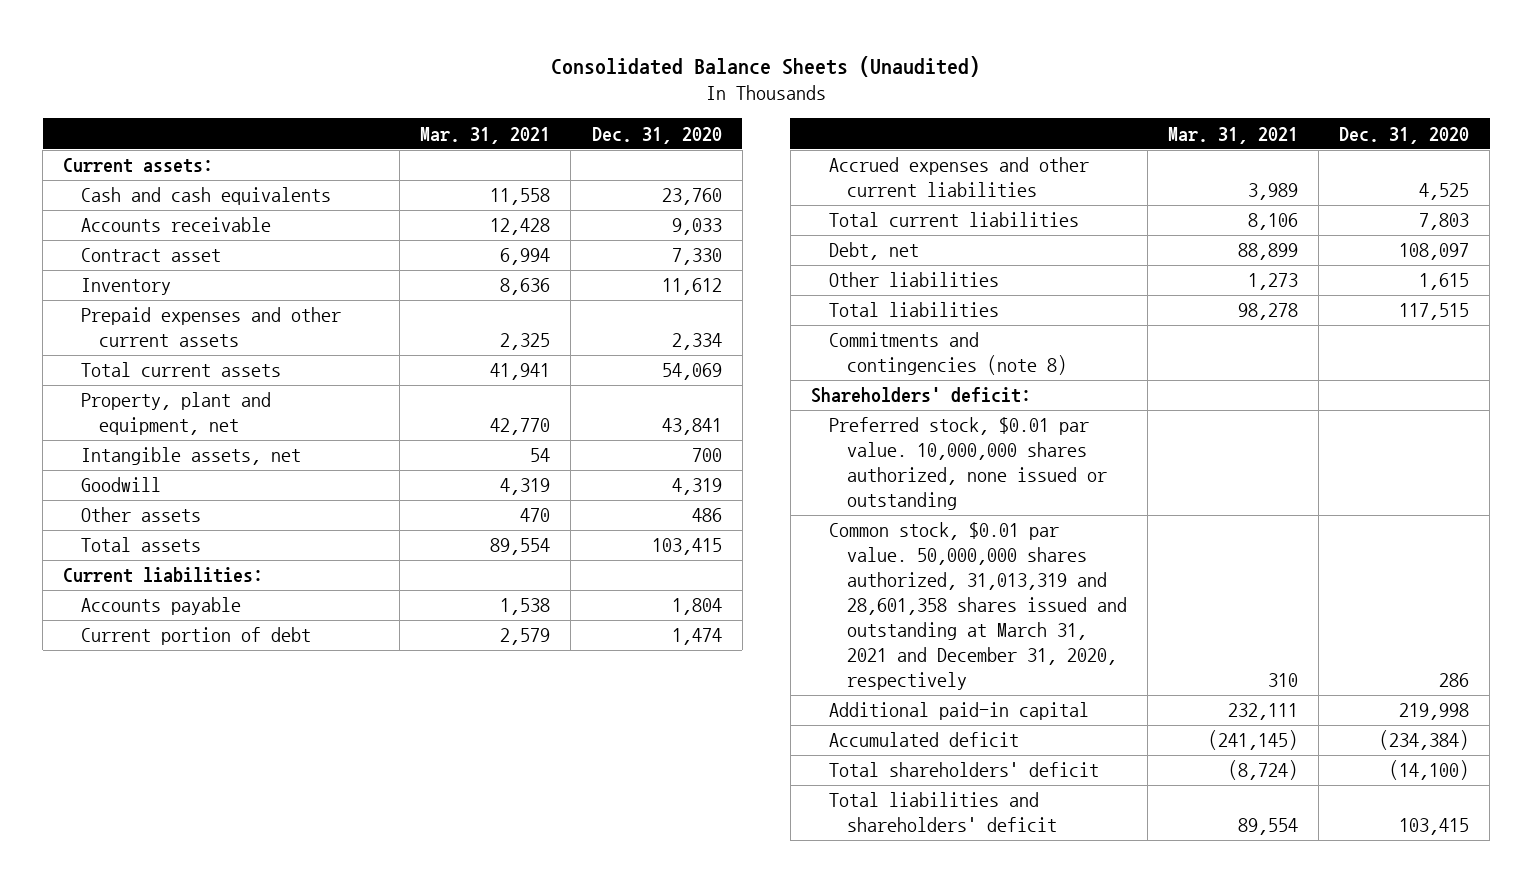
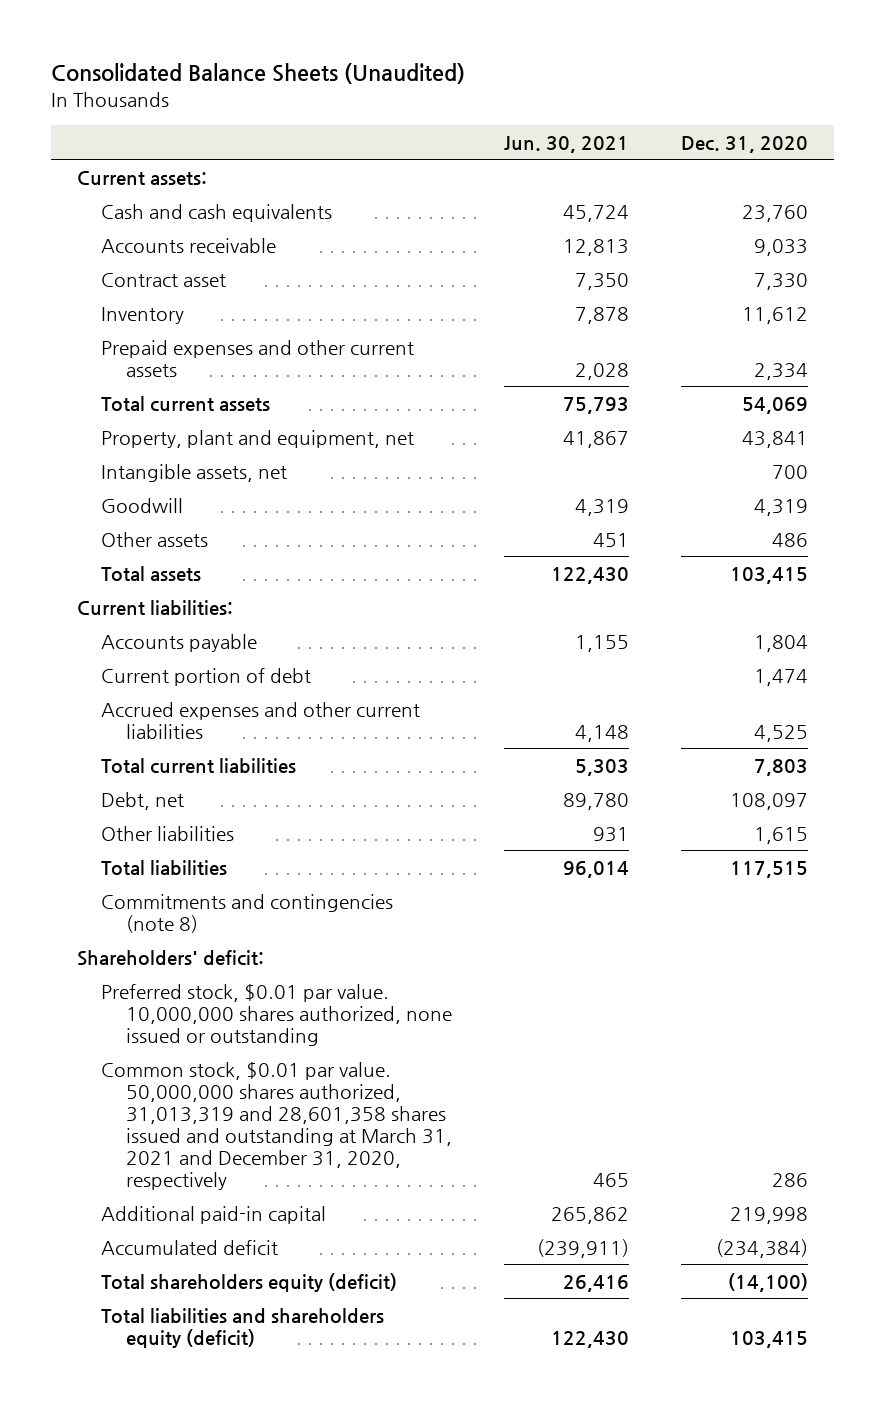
[420,126,551,144] Mar. 31, 2021 -> none
none -> [504,135,630,153] Jun. 30, 2021
[828,762,1099,778] Total shareholders' deficit -> [101,1272,398,1292] Total shareholders equity (deficit)
[828,792,1057,833] Total liabilities and shareholders' deficit -> [101,1307,385,1348] Total liabilities and shareholders equity (deficit)

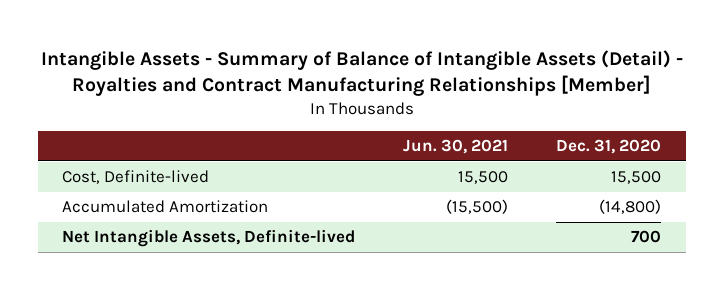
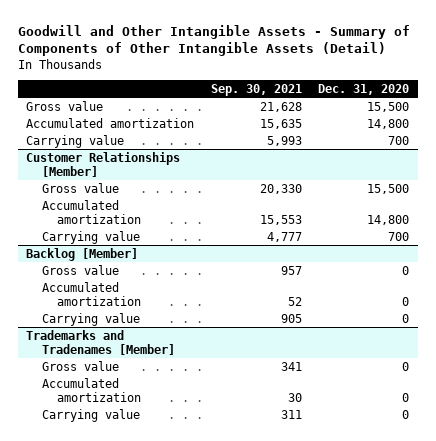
[40,49,683,96] Intangible Assets - Summary of Balance of Intangible Assets (Detail) - Royalties and Contract Manufacturing Relationships [Member] -> [18,24,411,57] Goodwill and Other Intangible Assets - Summary of Components of Other Intangible Assets (Detail)
[403,139,509,155] Jun. 30, 2021 -> none
none -> [210,83,302,96] Sep. 30, 2021
[62,170,210,185] Cost, Definite-lived -> [26,100,104,111] Gross value
[62,200,269,214] Accumulated Amortization -> [26,117,195,128] Accumulated amortization
[599,199,662,215] (14,800) -> [367,118,410,129] 14,800
[62,229,356,248] Net Intangible Assets, Definite-lived -> [26,134,125,148] Carrying value
none -> [26,151,181,177] Customer Relationships [Member]
none -> [41,182,119,193] Gross value
none -> [41,199,142,224] Accumulated amortization
none -> [41,230,140,244] Carrying value
none -> [26,247,139,261] Backlog [Member]
none -> [41,264,119,275] Gross value
none -> [41,281,142,306] Accumulated amortization
none -> [41,312,140,326] Carrying value
none -> [26,329,175,355] Trademarks and Tradenames [Member]
none -> [41,360,119,371] Gross value
none -> [41,377,142,402] Accumulated amortization
none -> [41,408,140,422] Carrying value

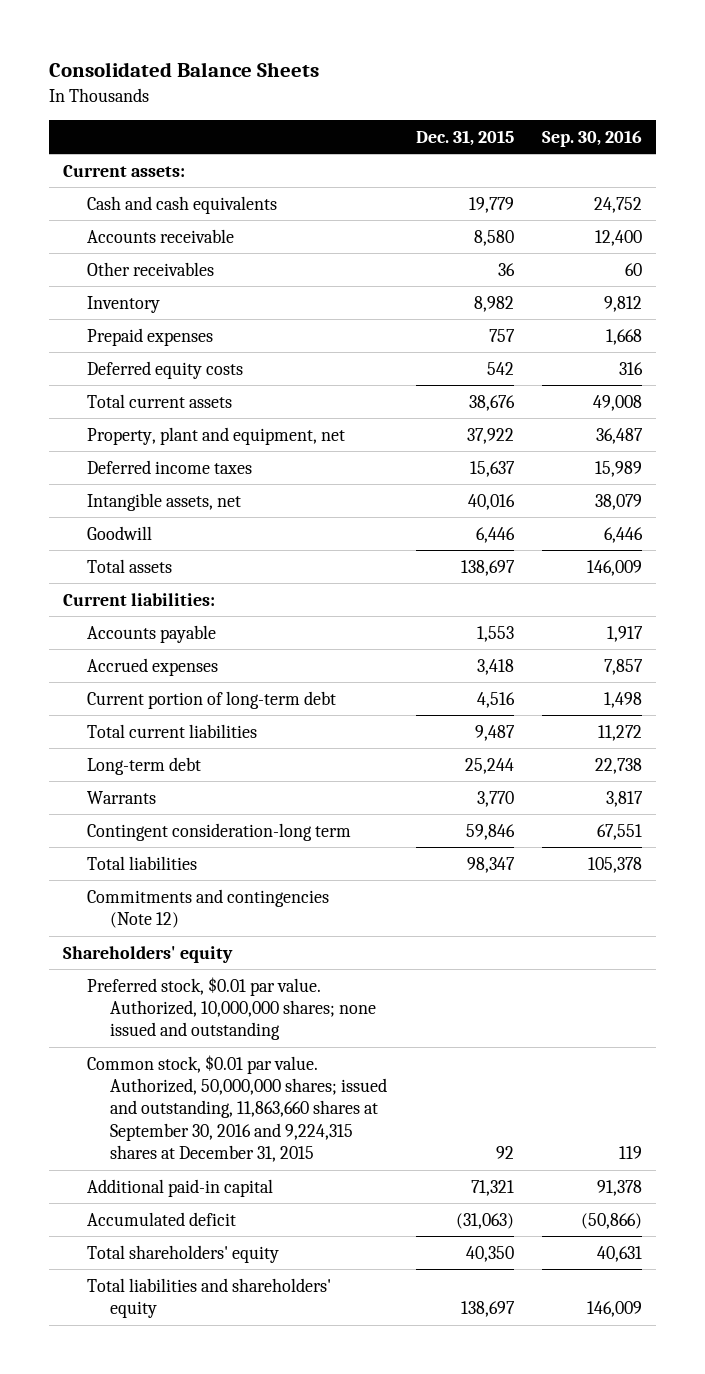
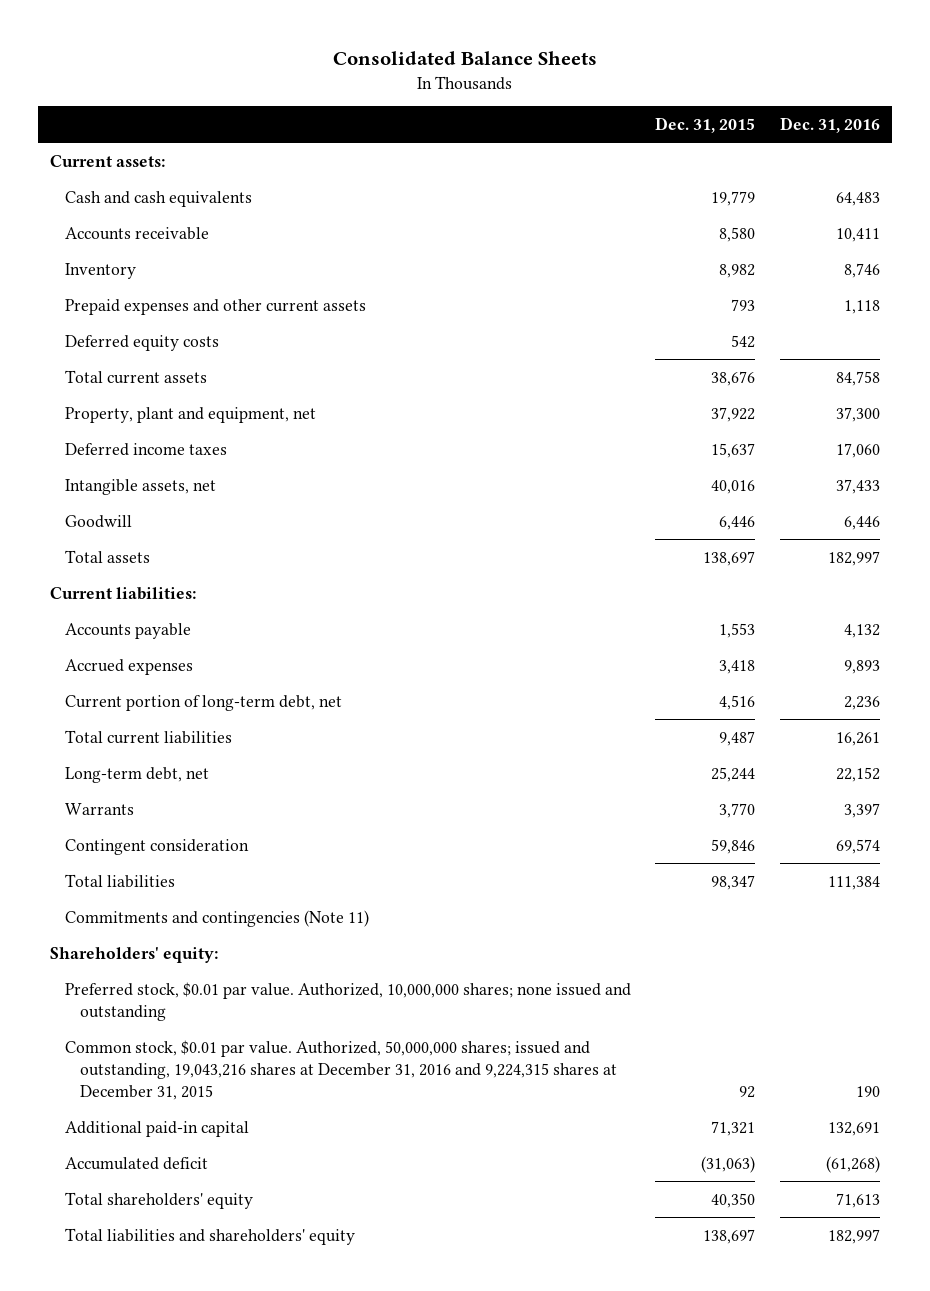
[541,129,642,147] Sep. 30, 2016 -> none
none -> [779,116,880,133] Dec. 31, 2016
[86,261,214,276] Other receivables -> none
[86,327,213,346] Prepaid expenses -> none
none -> [64,298,366,315] Prepaid expenses and other current assets
[86,690,336,709] Current portion of long-term debt -> [64,694,342,711] Current portion of long-term debt, net
[86,756,201,775] Long-term debt -> [64,766,209,783] Long-term debt, net
[86,822,351,841] Contingent consideration-long term -> [64,838,249,855] Contingent consideration
[86,888,329,929] Commitments and contingencies (Note 12) -> [64,909,369,927] Commitments and contingencies (Note 11)
[63,945,234,963] Shareholders' equity -> [49,946,218,963] Shareholders' equity:
[86,1054,388,1163] Common stock, $0.01 par value. Authorized, 50,000,000 shares; issued and outstanding, 11,863,660 shares at September 30, 2016 and 9,224,315 shares at December 31, 2015 -> [64,1039,618,1101] Common stock, $0.01 par value. Authorized, 50,000,000 shares; issued and outstanding, 19,043,216 shares at December 31, 2016 and 9,224,315 shares at December 31, 2015

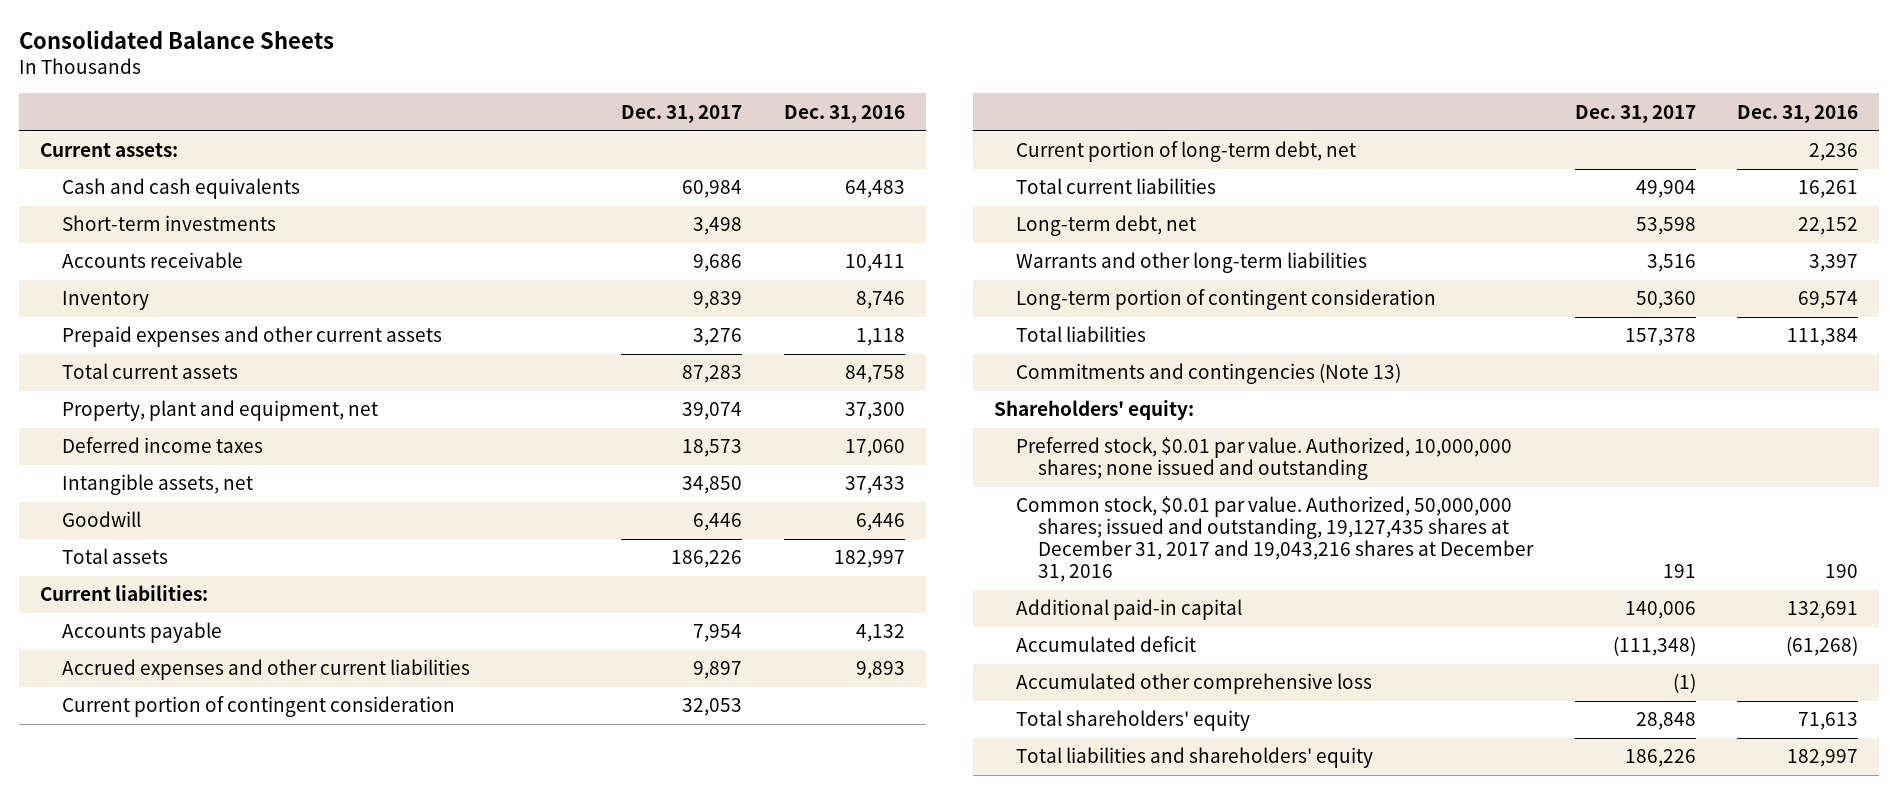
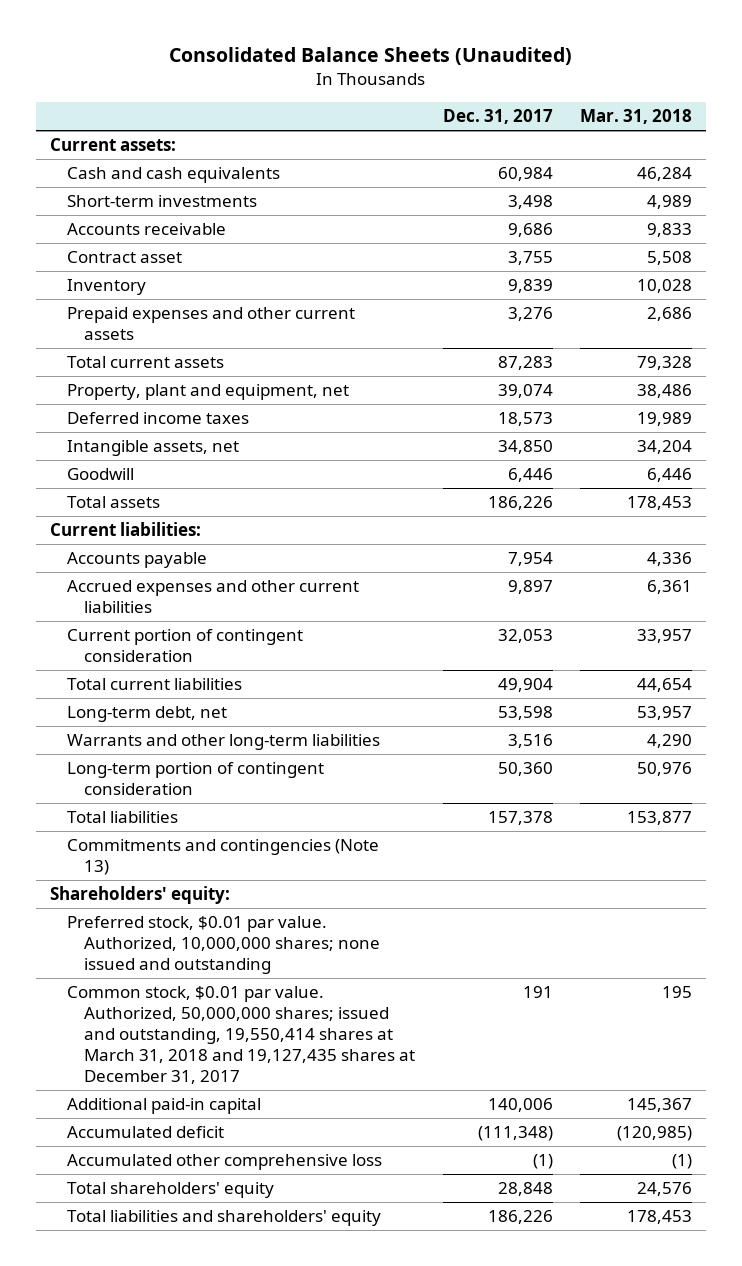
[19,29,335,49] Consolidated Balance Sheets -> [168,47,572,66] Consolidated Balance Sheets (Unaudited)
[783,104,905,123] Dec. 31, 2016 -> none
none -> [579,109,692,125] Mar. 31, 2018
none -> [67,251,183,264] Contract asset
[1015,141,1356,163] Current portion of long-term debt, net -> none
[1015,496,1535,583] Common stock, $0.01 par value. Authorized, 50,000,000 shares; issued and outstanding, 19,127,435 shares at December 31, 2017 and 19,043,216 shares at December 31, 2016 -> [67,986,416,1085] Common stock, $0.01 par value. Authorized, 50,000,000 shares; issued and outstanding, 19,550,414 shares at March 31, 2018 and 19,127,435 shares at December 31, 2017

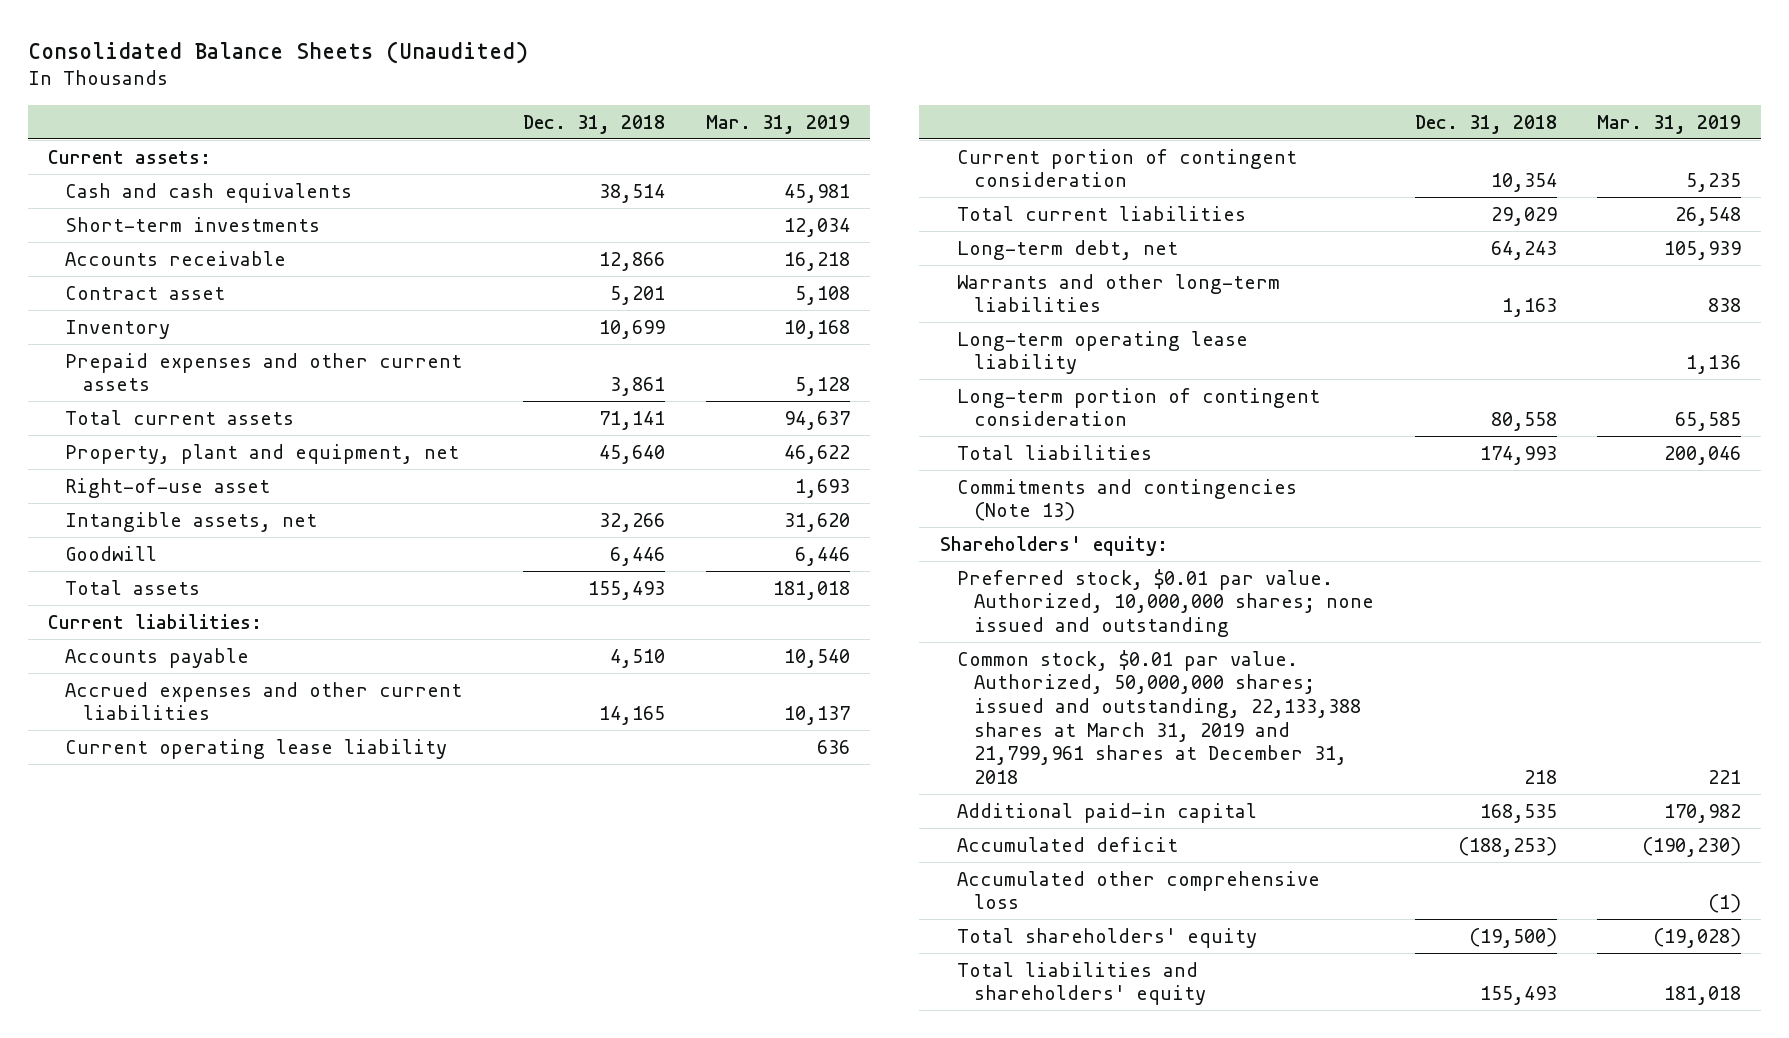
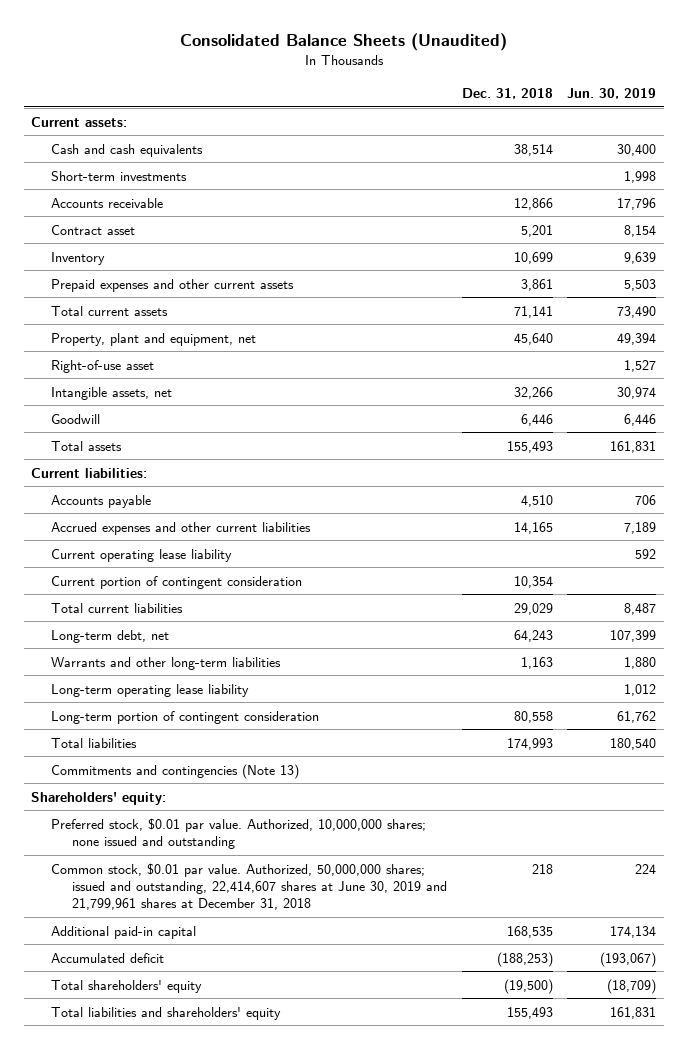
[705,114,850,134] Mar. 31, 2019 -> none
none -> [567,87,657,99] Jun. 30, 2019
[956,649,1362,785] Common stock, $0.01 par value. Authorized, 50,000,000 shares; issued and outstanding, 22,133,388 shares at March 31, 2019 and 21,799,961 shares at December 31, 2018 -> [51,862,447,910] Common stock, $0.01 par value. Authorized, 50,000,000 shares; issued and outstanding, 22,414,607 shares at June 30, 2019 and 21,799,961 shares at December 31, 2018
[956,870,1320,910] Accumulated other comprehensive loss -> none

